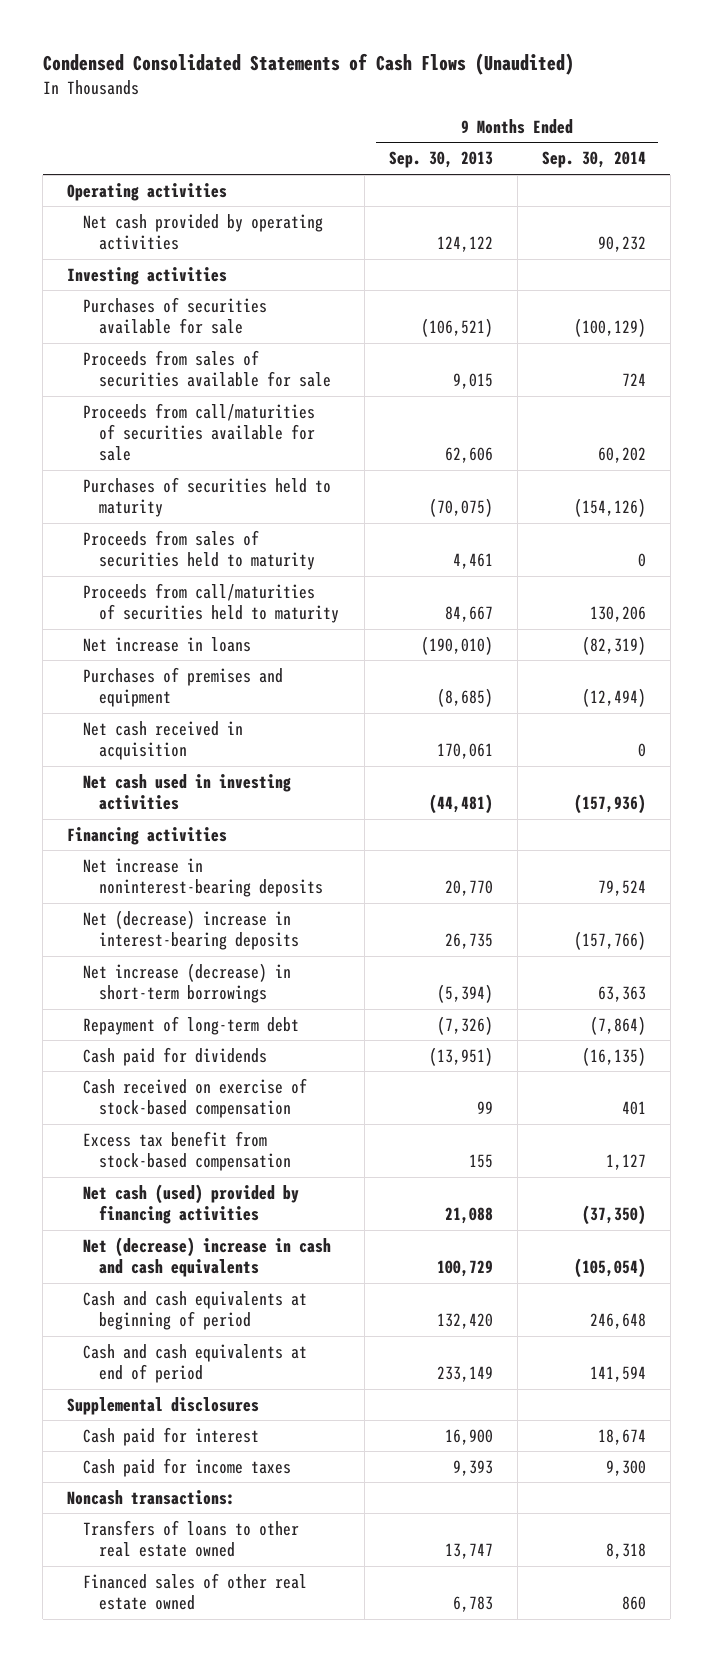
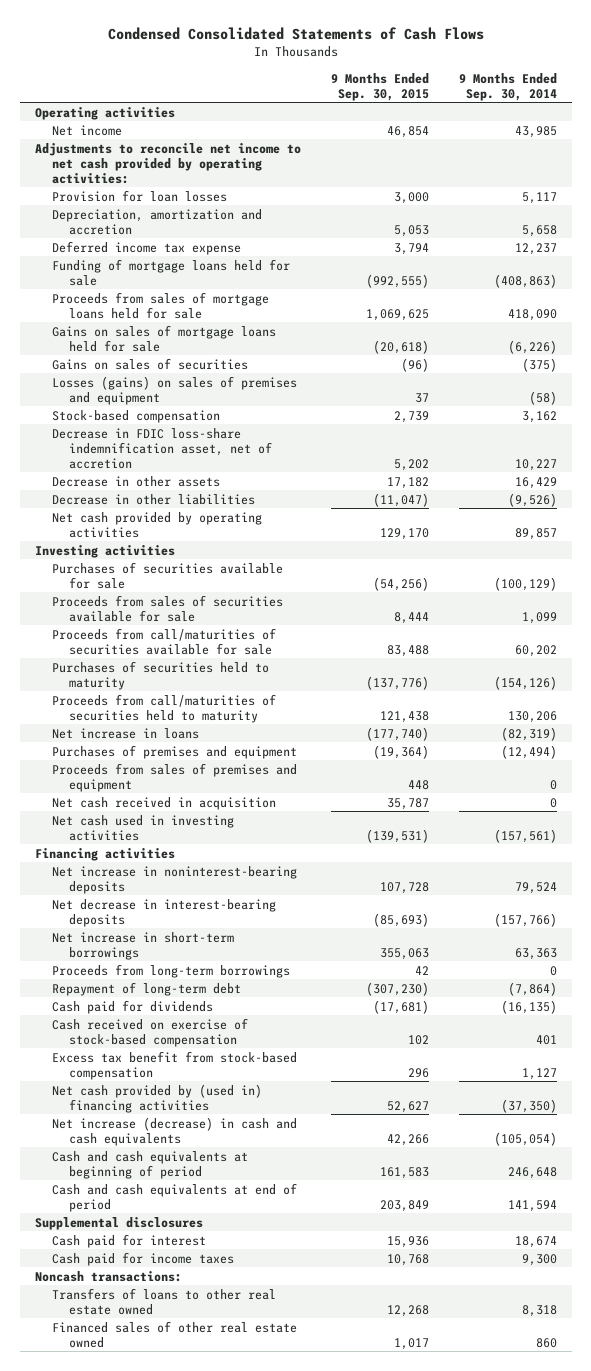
[42,52,574,75] Condensed Consolidated Statements of Cash Flows (Unaudited) -> [107,27,484,41] Condensed Consolidated Statements of Cash Flows
[388,151,493,169] Sep. 30, 2013 -> none
none -> [330,72,429,101] 9 Months Ended Sep. 30, 2015
none -> [51,124,122,136] Net income
none -> [34,142,301,184] Adjustments to reconcile net income to net cash provided by operating activities:
none -> [51,189,227,202] Provision for loan losses
none -> [51,208,262,235] Depreciation, amortization and accretion
none -> [51,240,241,255] Deferred income tax expense
none -> [51,258,290,286] Funding of mortgage loans held for sale
none -> [51,291,269,319] Proceeds from sales of mortgage loans held for sale
none -> [51,324,276,352] Gains on sales of mortgage loans held for sale
none -> [51,357,248,370] Gains on sales of securities
none -> [51,375,297,405] Losses (gains) on sales of premises and equipment
none -> [51,409,220,423] Stock-based compensation
none -> [51,427,272,469] Decrease in FDIC loss-share indemnification asset, net of accretion
none -> [51,475,220,487] Decrease in other assets
none -> [51,493,255,505] Decrease in other liabilities
[597,235,646,252] 90,232 -> [514,527,557,540] 89,857
[621,372,646,386] 724 -> [521,611,557,624] 1,099
[83,529,316,570] Proceeds from sales of securities held to maturity -> none
none -> [51,762,297,792] Proceeds from sales of premises and equipment
[573,793,646,814] (157,936) -> [493,828,557,843] (157,561)
[83,909,300,950] Net (decrease) increase in interest-bearing deposits -> [51,898,276,927] Net decrease in interest-bearing deposits
[83,962,292,1003] Net increase (decrease) in short-term borrowings -> [51,931,234,960] Net increase in short-term borrowings
none -> [51,963,290,978] Proceeds from long-term borrowings
[83,1183,300,1224] Net cash (used) provided by financing activities -> [51,1083,262,1113] Net cash provided by (used in) financing activities
[83,1236,332,1277] Net (decrease) increase in cash and cash equivalents -> [51,1116,297,1146] Net increase (decrease) in cash and cash equivalents

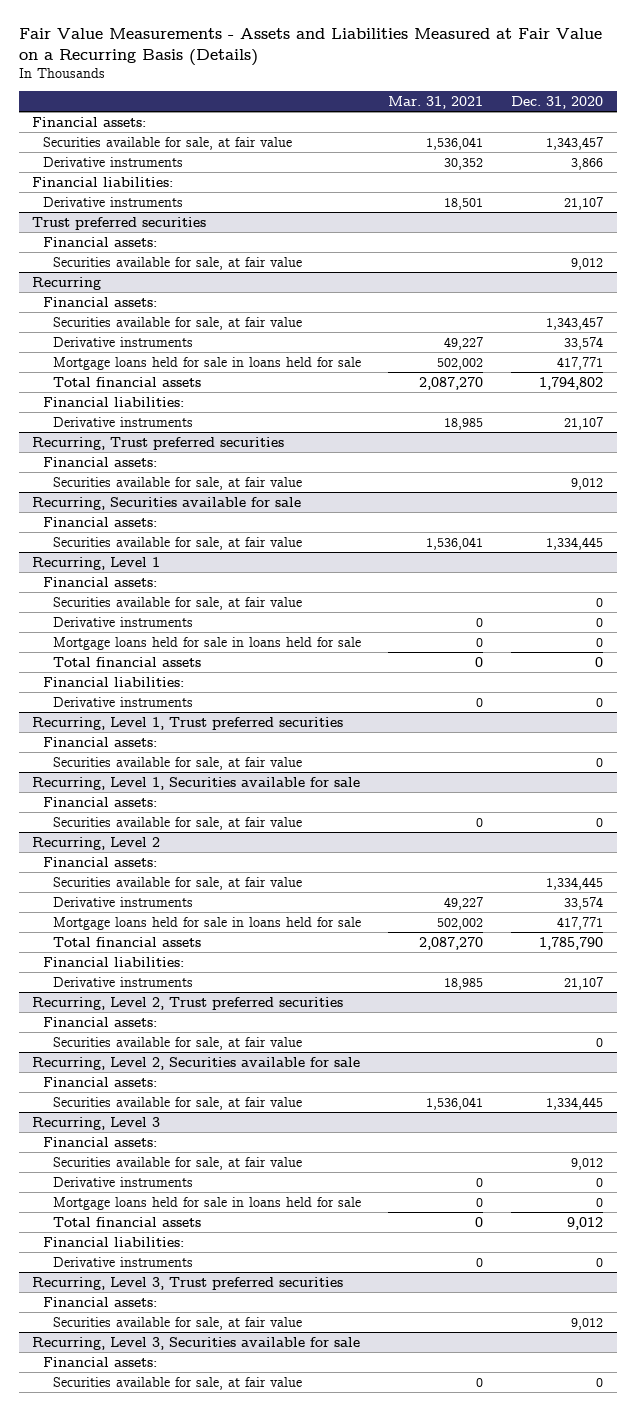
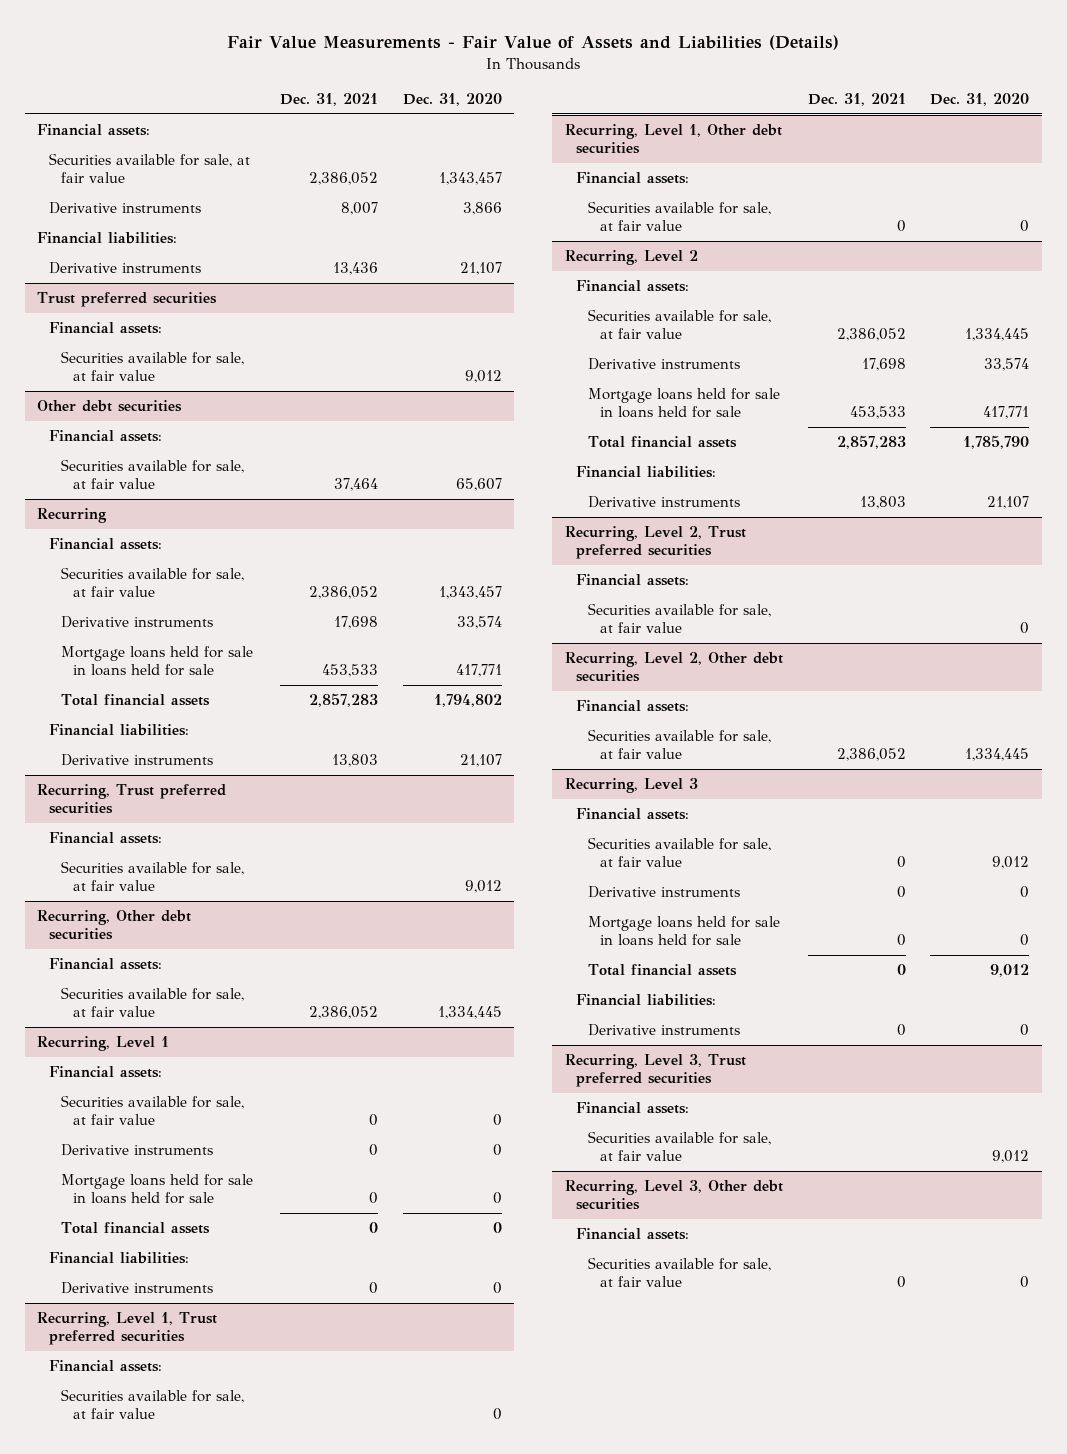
[18,28,602,66] Fair Value Measurements - Assets and Liabilities Measured at Fair Value on a Recurring Basis (Details) -> [227,35,840,51] Fair Value Measurements - Fair Value of Assets and Liabilities (Details)
[388,95,484,109] Mar. 31, 2021 -> none
none -> [280,93,379,107] Dec. 31, 2021
none -> [37,400,183,413] Other debt securities
none -> [49,430,163,443] Financial assets:
none -> [60,459,244,490] Securities available for sale, at fair value
[32,496,302,510] Recurring, Securities available for sale -> none
none -> [37,910,192,941] Recurring, Other debt securities
[32,776,361,790] Recurring, Level 1, Securities available for sale -> none
none -> [564,124,782,155] Recurring, Level 1, Other debt securities
[32,1056,361,1070] Recurring, Level 2, Securities available for sale -> none
none -> [564,652,783,683] Recurring, Level 2, Other debt securities
[32,1336,361,1350] Recurring, Level 3, Securities available for sale -> none
none -> [564,1180,783,1211] Recurring, Level 3, Other debt securities

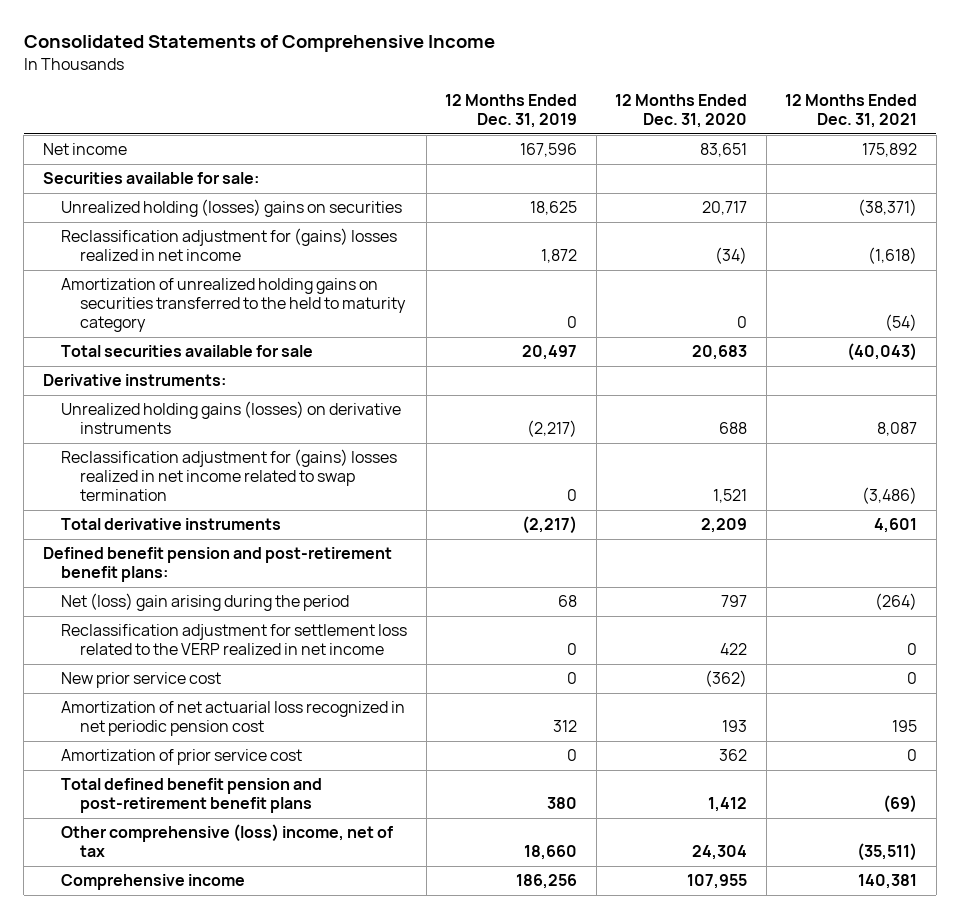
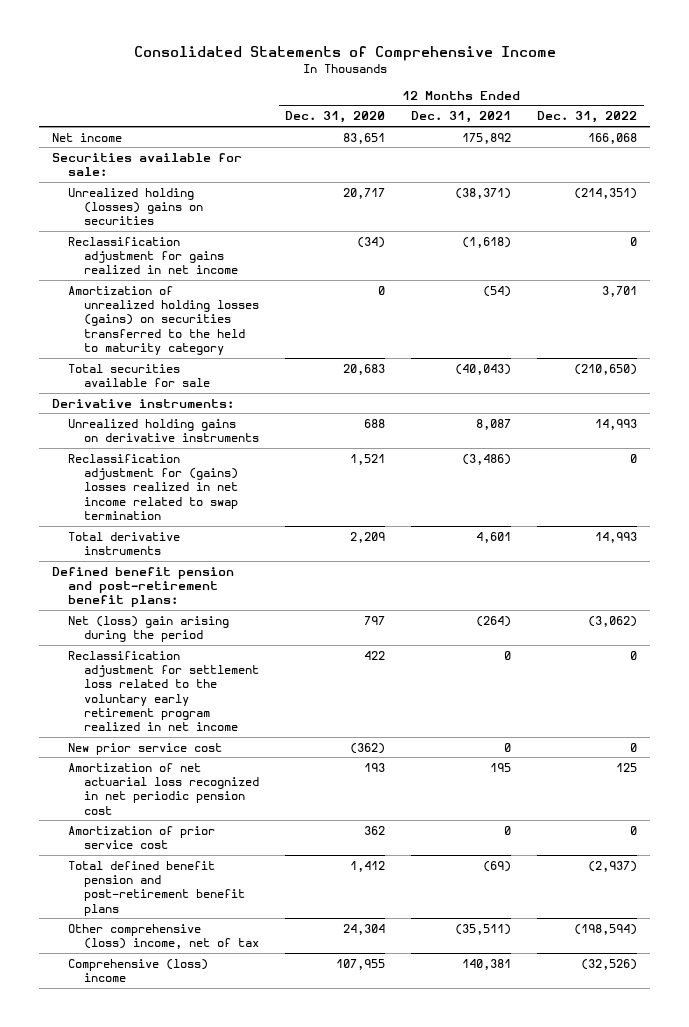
[445,93,578,129] 12 Months Ended Dec. 31, 2019 -> none
none -> [537,111,638,124] Dec. 31, 2022
[61,228,398,262] Reclassification adjustment for (gains) losses realized in net income -> [68,236,239,275] Reclassification adjustment for gains realized in net income
[61,278,406,333] Amortization of unrealized holding gains on securities transferred to the held to maturity category -> [68,285,260,355] Amortization of unrealized holding losses (gains) on securities transferred to the held to maturity category
[61,401,402,435] Unrealized holding gains (losses) on derivative instruments -> [68,418,260,443] Unrealized holding gains on derivative instruments
[61,624,408,656] Reclassification adjustment for settlement loss related to the VERP realized in net income -> [68,650,260,732] Reclassification adjustment for settlement loss related to the voluntary early retirement program realized in net income
[61,874,246,891] Comprehensive income -> [68,958,209,983] Comprehensive (loss) income

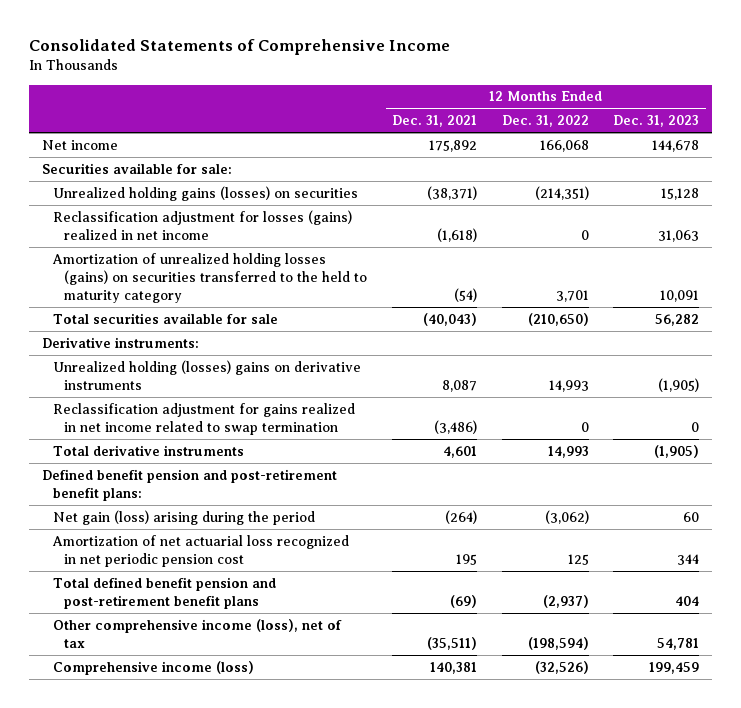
[285,111,386,124] Dec. 31, 2020 -> none
none -> [613,115,700,128] Dec. 31, 2023
[68,187,204,226] Unrealized holding (losses) gains on securities -> [52,185,358,201] Unrealized holding gains (losses) on securities
[68,236,239,275] Reclassification adjustment for gains realized in net income -> [52,209,352,241] Reclassification adjustment for losses (gains) realized in net income
[68,418,260,443] Unrealized holding gains on derivative instruments -> [52,359,361,391] Unrealized holding (losses) gains on derivative instruments
[68,453,239,520] Reclassification adjustment for (gains) losses realized in net income related to swap termination -> [52,402,355,436] Reclassification adjustment for gains realized in net income related to swap termination
[68,650,260,732] Reclassification adjustment for settlement loss related to the voluntary early retirement program realized in net income -> none
[68,742,223,755] New prior service cost -> none
[68,615,230,643] Net (loss) gain arising during the period -> [52,509,315,525] Net gain (loss) arising during the period
[68,825,216,850] Amortization of prior service cost -> none
[68,923,260,950] Other comprehensive (loss) income, net of tax -> [52,618,342,649] Other comprehensive income (loss), net of tax
[68,958,209,983] Comprehensive (loss) income -> [52,660,254,675] Comprehensive income (loss)

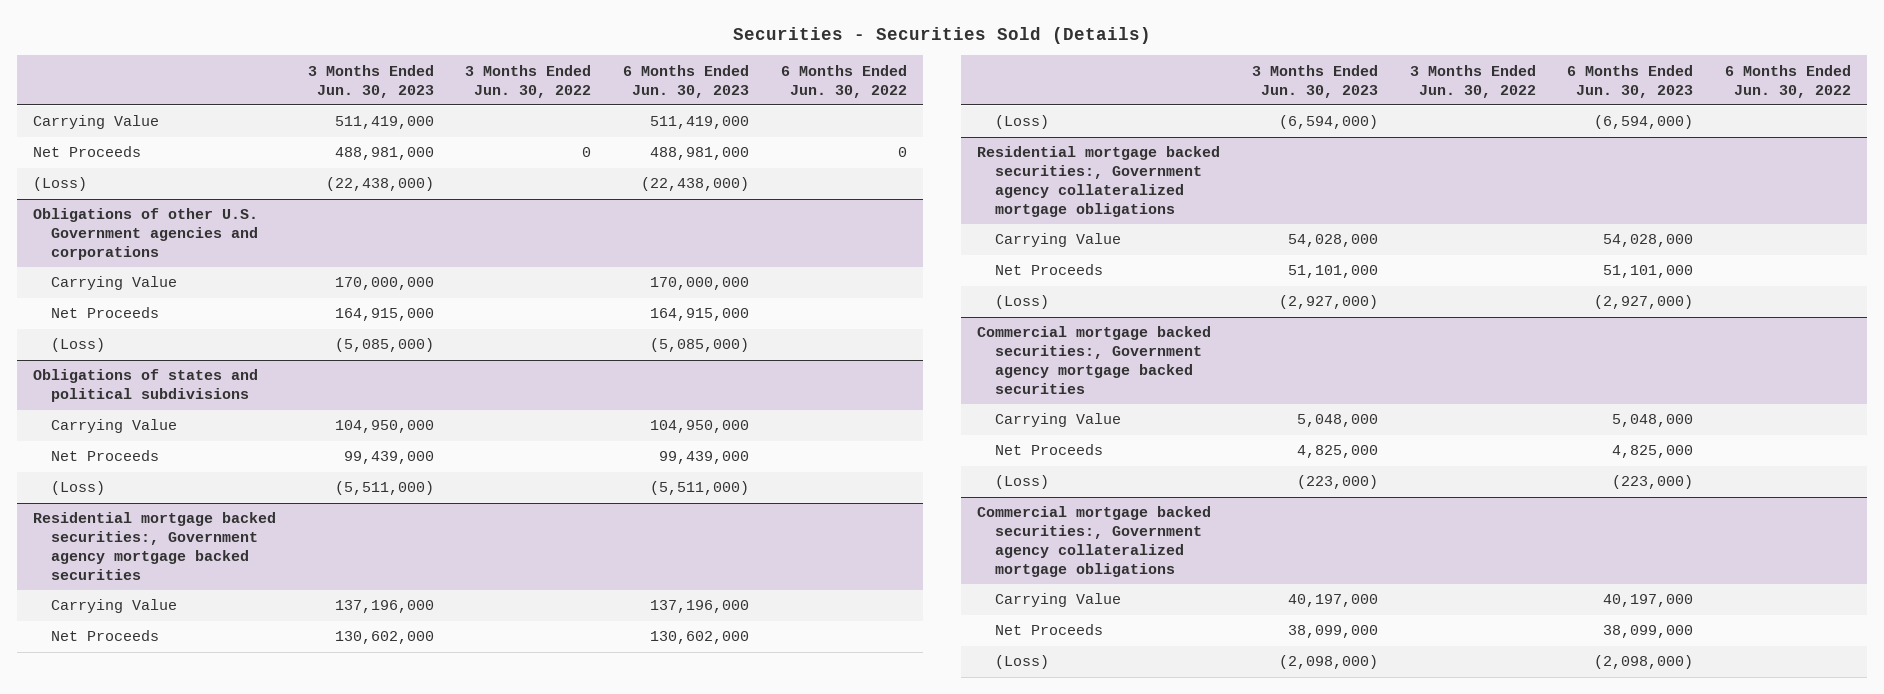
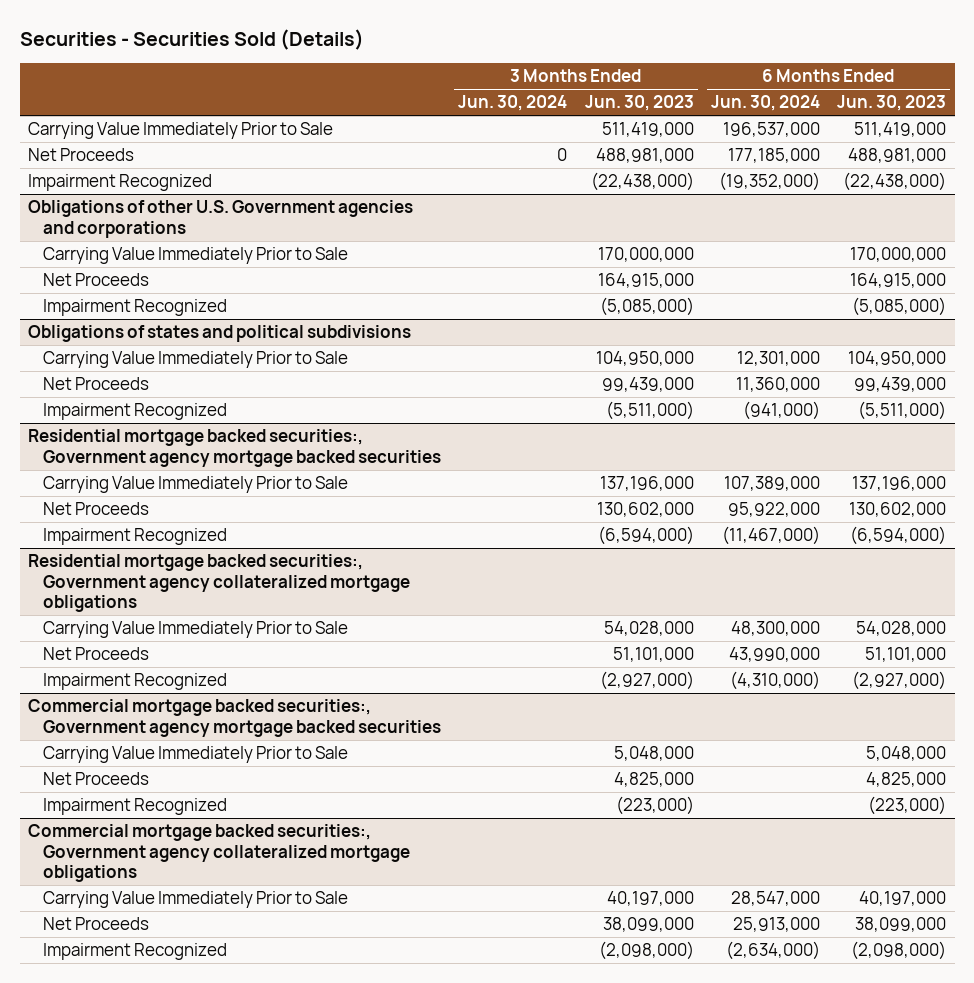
[465,64,592,98] 3 Months Ended Jun. 30, 2022 -> none
[781,64,908,98] 6 Months Ended Jun. 30, 2022 -> none
none -> [458,95,568,112] Jun. 30, 2024
none -> [710,95,820,112] Jun. 30, 2024
[32,115,159,130] Carrying Value -> [28,122,334,140] Carrying Value Immediately Prior to Sale
[32,177,87,192] (Loss) -> [28,174,213,192] Impairment Recognized
[50,276,177,291] Carrying Value -> [42,247,348,265] Carrying Value Immediately Prior to Sale
[50,338,105,353] (Loss) -> [42,299,227,317] Impairment Recognized
[50,419,177,434] Carrying Value -> [42,351,348,369] Carrying Value Immediately Prior to Sale
[50,481,105,496] (Loss) -> [42,403,227,421] Impairment Recognized
[50,599,177,614] Carrying Value -> [42,476,348,494] Carrying Value Immediately Prior to Sale
[994,115,1049,130] (Loss) -> [42,528,227,546] Impairment Recognized
[994,233,1121,248] Carrying Value -> [42,621,348,639] Carrying Value Immediately Prior to Sale
[994,295,1049,310] (Loss) -> [42,673,227,691] Impairment Recognized
[994,413,1121,428] Carrying Value -> [42,746,348,764] Carrying Value Immediately Prior to Sale
[994,475,1049,490] (Loss) -> [42,798,227,816] Impairment Recognized
[994,593,1121,608] Carrying Value -> [42,891,348,909] Carrying Value Immediately Prior to Sale
[994,655,1049,670] (Loss) -> [42,943,227,961] Impairment Recognized

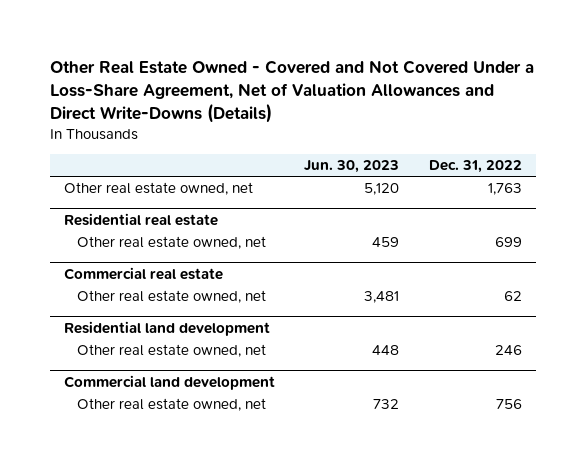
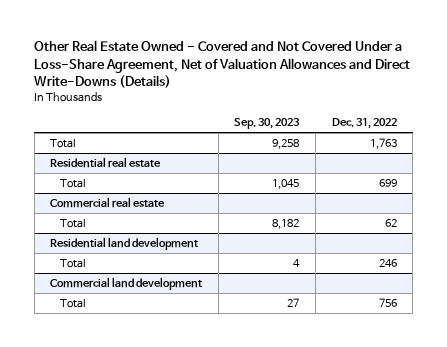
[304,160,400,174] Jun. 30, 2023 -> none
none -> [234,118,301,130] Sep. 30, 2023
[64,182,254,196] Other real estate owned, net -> [50,138,77,148] Total
[76,236,266,250] Other real estate owned, net -> [59,178,86,188] Total
[76,290,266,304] Other real estate owned, net -> [59,218,86,228] Total
[76,344,266,358] Other real estate owned, net -> [59,258,86,268] Total
[76,398,266,412] Other real estate owned, net -> [59,298,86,308] Total

